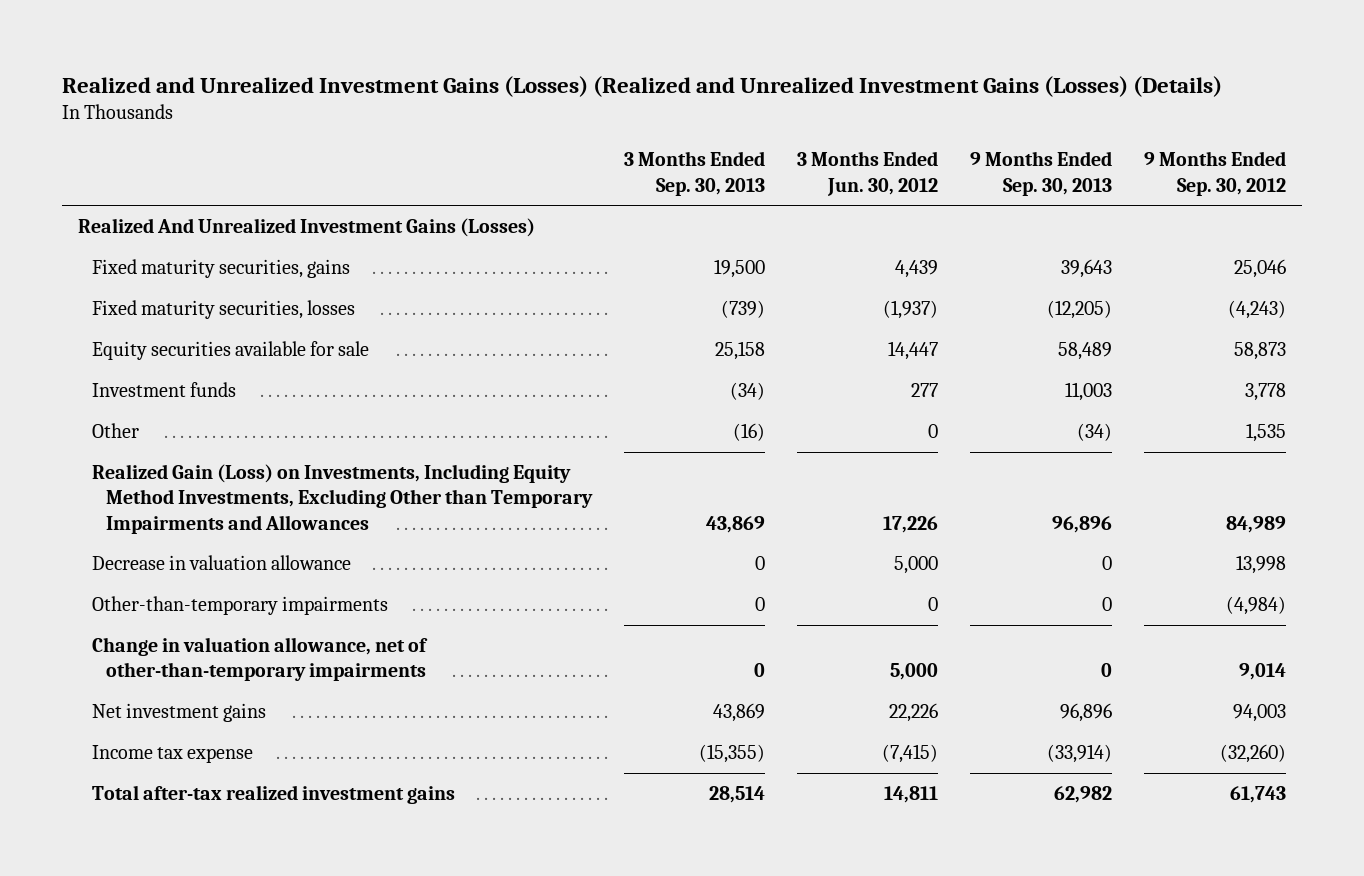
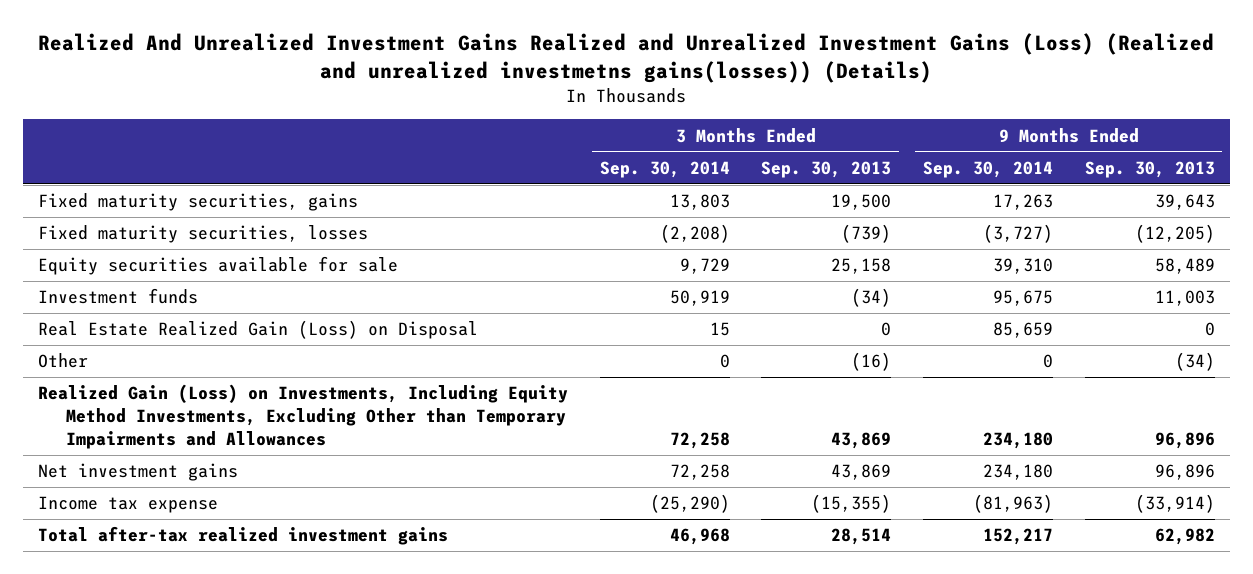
[61,75,1222,97] Realized and Unrealized Investment Gains (Losses) (Realized and Unrealized Investment Gains (Losses) (Details) -> [38,33,1215,83] Realized And Unrealized Investment Gains Realized and Unrealized Investment Gains (Loss) (Realized and unrealized investmetns gains(losses)) (Details)
[797,151,939,196] 3 Months Ended Jun. 30, 2012 -> none
[1144,151,1287,196] 9 Months Ended Sep. 30, 2012 -> none
none -> [599,160,730,178] Sep. 30, 2014
none -> [923,160,1054,178] Sep. 30, 2014
[77,217,535,237] Realized And Unrealized Investment Gains (Losses) -> none
none -> [38,320,479,340] Real Estate Realized Gain (Loss) on Disposal
[92,554,352,570] Decrease in valuation allowance -> none
[92,595,389,615] Other-than-temporary impairments -> none
[92,636,429,682] Change in valuation allowance, net of other-than-temporary impairments -> none

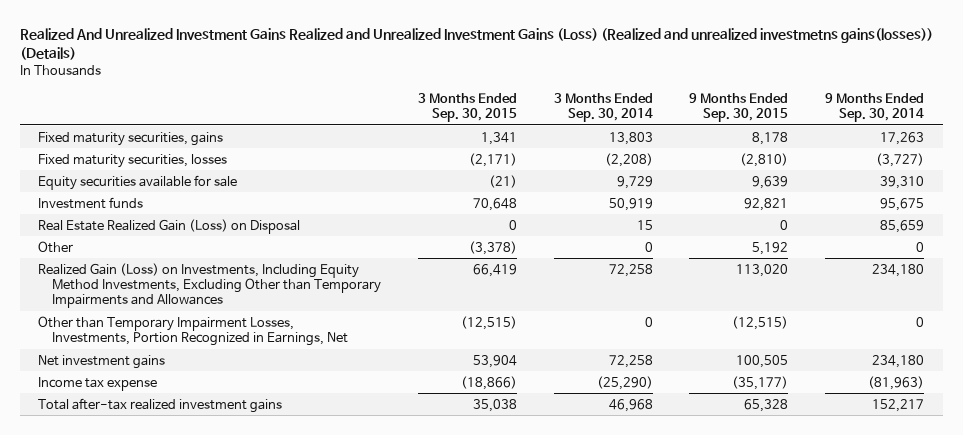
[761,160,892,178] Sep. 30, 2013 -> none
[1084,160,1215,178] Sep. 30, 2013 -> none
none -> [417,92,517,122] 3 Months Ended Sep. 30, 2015
none -> [689,92,789,122] 9 Months Ended Sep. 30, 2015
none -> [38,315,348,346] Other than Temporary Impairment Losses, Investments, Portion Recognized in Earnings, Net

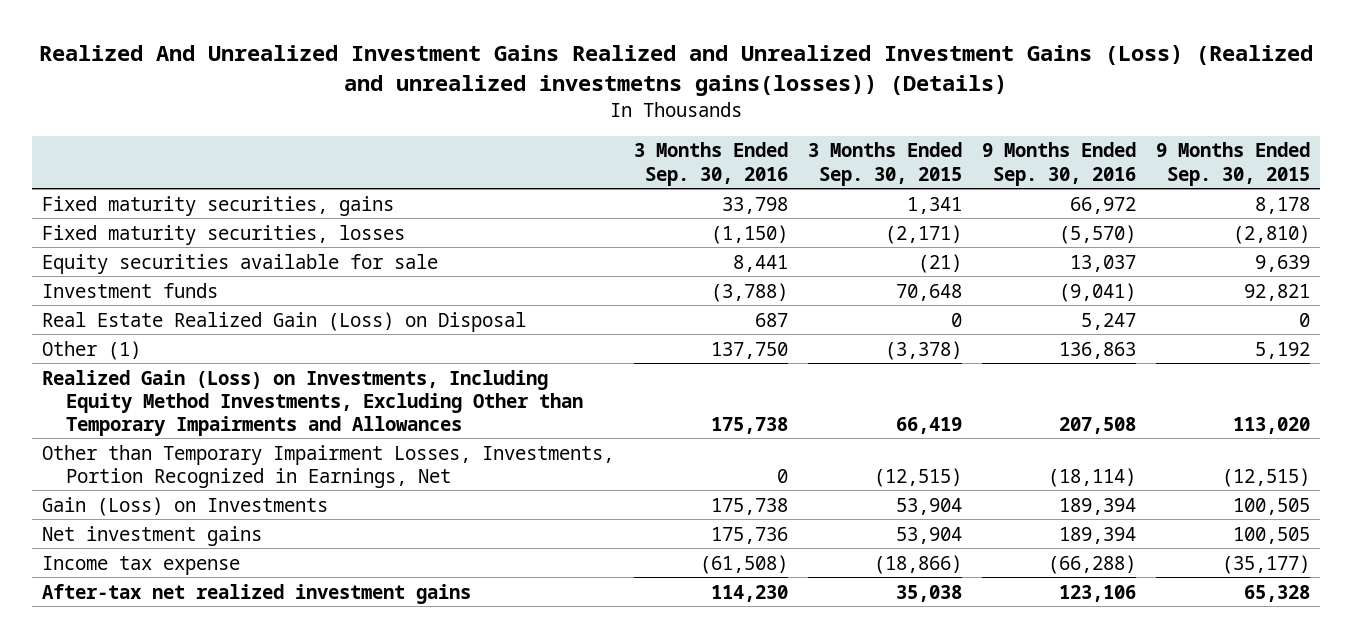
[553,92,653,122] 3 Months Ended Sep. 30, 2014 -> none
[825,92,925,122] 9 Months Ended Sep. 30, 2014 -> none
none -> [633,142,788,186] 3 Months Ended Sep. 30, 2016
none -> [981,142,1136,186] 9 Months Ended Sep. 30, 2016
[38,240,74,253] Other -> [41,340,141,360] Other (1)
none -> [41,496,328,516] Gain (Loss) on Investments
[38,397,283,413] Total after-tax realized investment gains -> [41,583,471,604] After-tax net realized investment gains

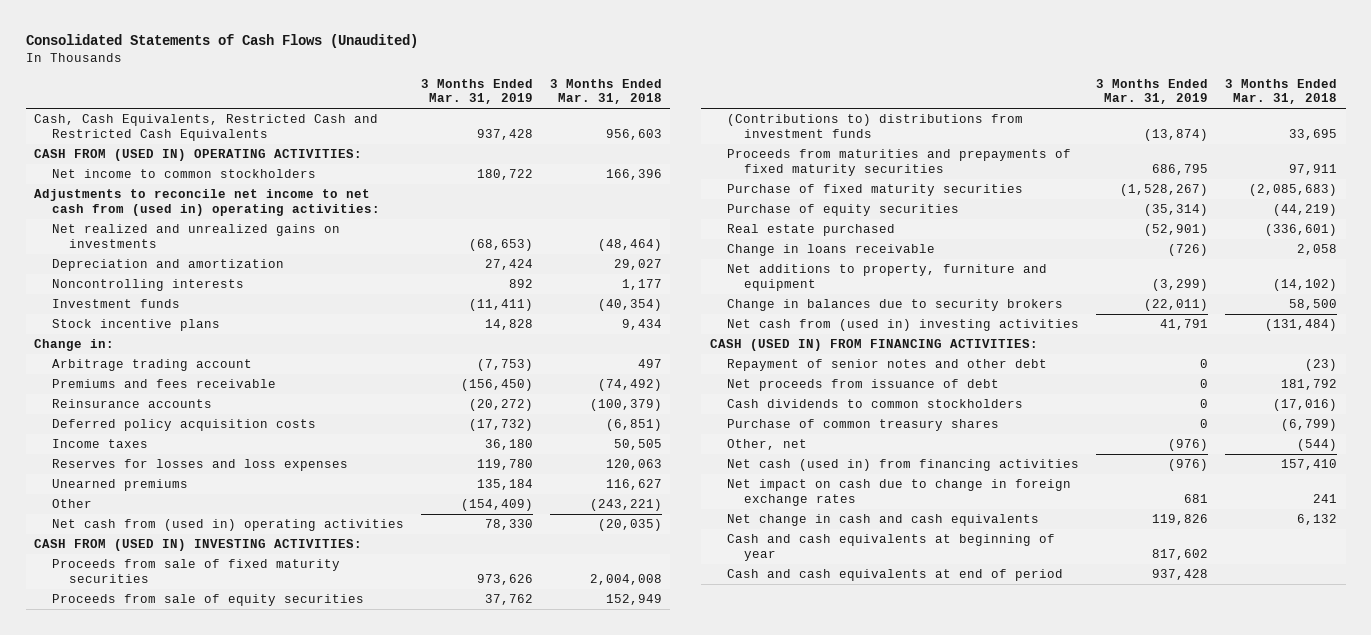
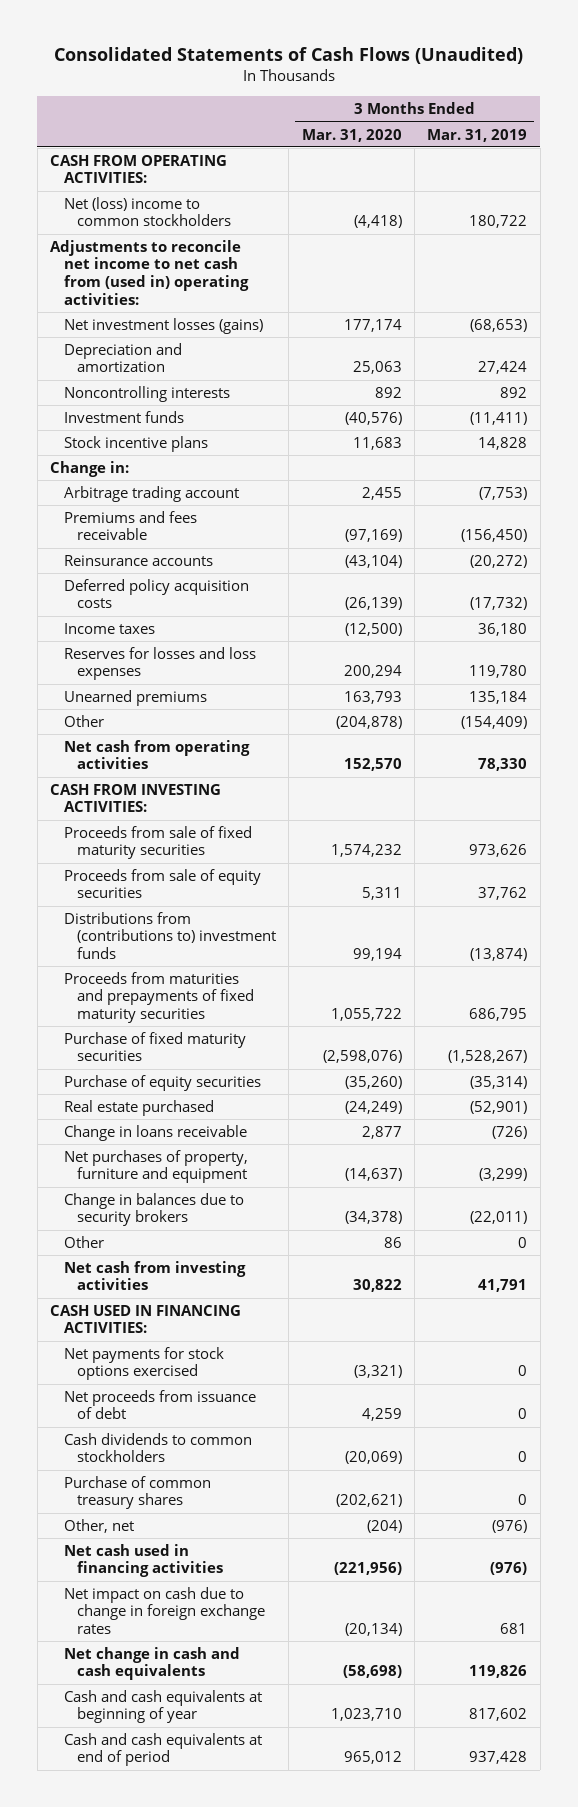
[549,78,662,105] 3 Months Ended Mar. 31, 2018 -> none
none -> [301,128,402,142] Mar. 31, 2020
[34,114,379,141] Cash, Cash Equivalents, Restricted Cash and Restricted Cash Equivalents -> none
[34,149,363,162] CASH FROM (USED IN) OPERATING ACTIVITIES: -> [50,154,228,184] CASH FROM OPERATING ACTIVITIES:
[51,169,316,179] Net income to common stockholders -> [63,196,231,227] Net (loss) income to common stockholders
[51,224,340,248] Net realized and unrealized gains on investments -> [63,317,263,334] Net investment losses (gains)
[51,519,404,532] Net cash from (used in) operating activities -> [63,739,250,770] Net cash from operating activities
[34,539,363,552] CASH FROM (USED IN) INVESTING ACTIVITIES: -> [50,783,222,813] CASH FROM INVESTING ACTIVITIES:
[726,114,1023,138] (Contributions to) distributions from investment funds -> [63,911,276,960] Distributions from (contributions to) investment funds
[726,264,1047,291] Net additions to property, furniture and equipment -> [63,1149,248,1184] Net purchases of property, furniture and equipment
[726,359,1047,372] Repayment of senior notes and other debt -> none
none -> [63,1235,104,1248] Other
[726,319,1079,332] Net cash from (used in) investing activities -> [63,1260,246,1291] Net cash from investing activities
[709,339,1038,352] CASH (USED IN) FROM FINANCING ACTIVITIES: -> [50,1304,242,1334] CASH USED IN FINANCING ACTIVITIES:
none -> [63,1346,224,1381] Net payments for stock options exercised
[726,459,1079,472] Net cash (used in) from financing activities -> [63,1543,223,1578] Net cash used in financing activities

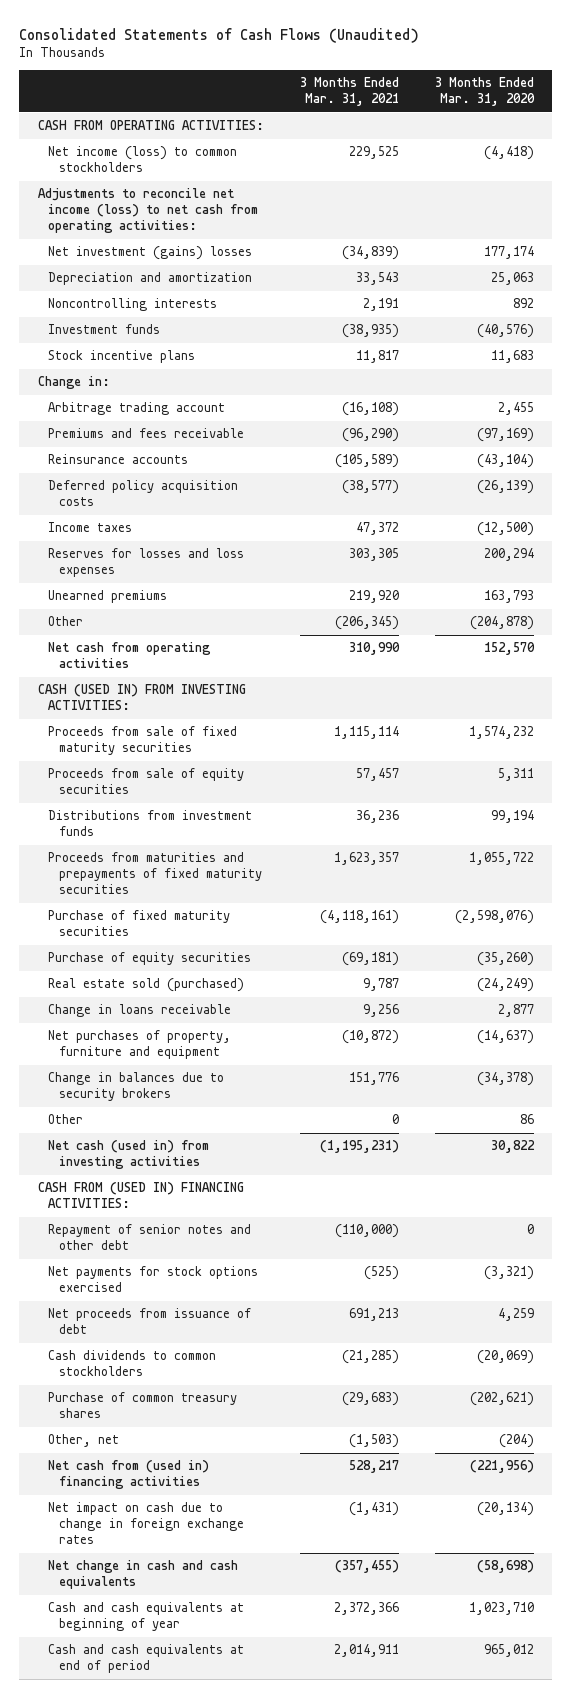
[427,128,528,142] Mar. 31, 2019 -> none
none -> [299,77,399,107] 3 Months Ended Mar. 31, 2021
[63,196,231,227] Net (loss) income to common stockholders -> [48,146,238,173] Net income (loss) to common stockholders
[50,239,249,305] Adjustments to reconcile net income to net cash from (used in) operating activities: -> [37,188,259,234] Adjustments to reconcile net income (loss) to net cash from operating activities:
[63,317,263,334] Net investment losses (gains) -> [48,246,253,261] Net investment (gains) losses
[50,783,222,813] CASH FROM INVESTING ACTIVITIES: -> [37,684,246,711] CASH (USED IN) FROM INVESTING ACTIVITIES:
[63,911,276,960] Distributions from (contributions to) investment funds -> [48,810,253,837] Distributions from investment funds
[63,1099,214,1116] Real estate purchased -> [48,978,245,993] Real estate sold (purchased)
[63,1260,246,1291] Net cash from investing activities -> [48,1140,210,1170] Net cash (used in) from investing activities
[50,1304,242,1334] CASH USED IN FINANCING ACTIVITIES: -> [37,1182,244,1209] CASH FROM (USED IN) FINANCING ACTIVITIES:
none -> [48,1224,252,1251] Repayment of senior notes and other debt
[63,1543,223,1578] Net cash used in financing activities -> [48,1460,210,1490] Net cash from (used in) financing activities

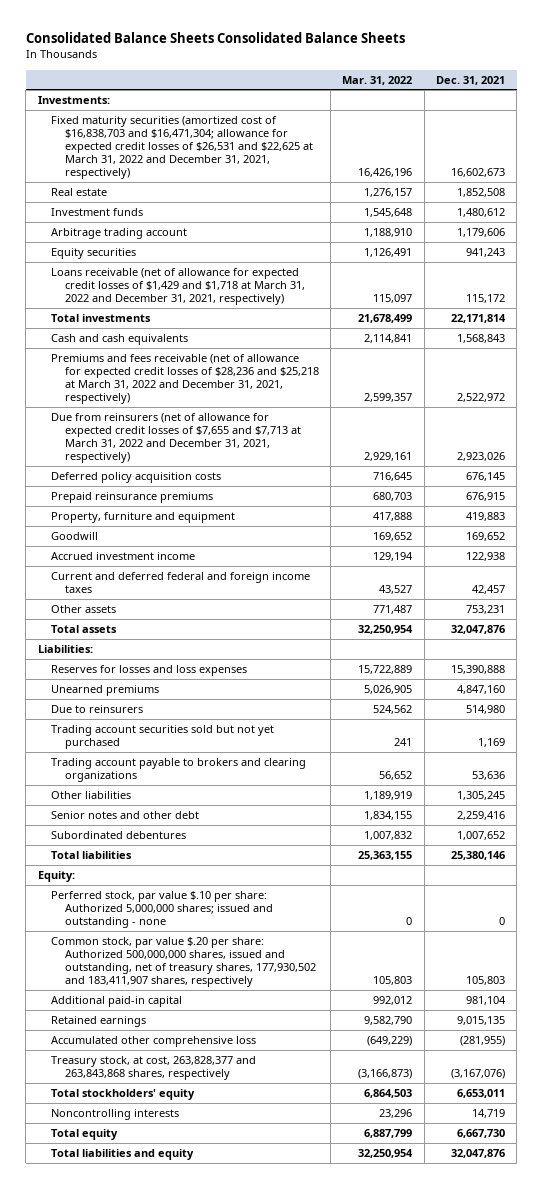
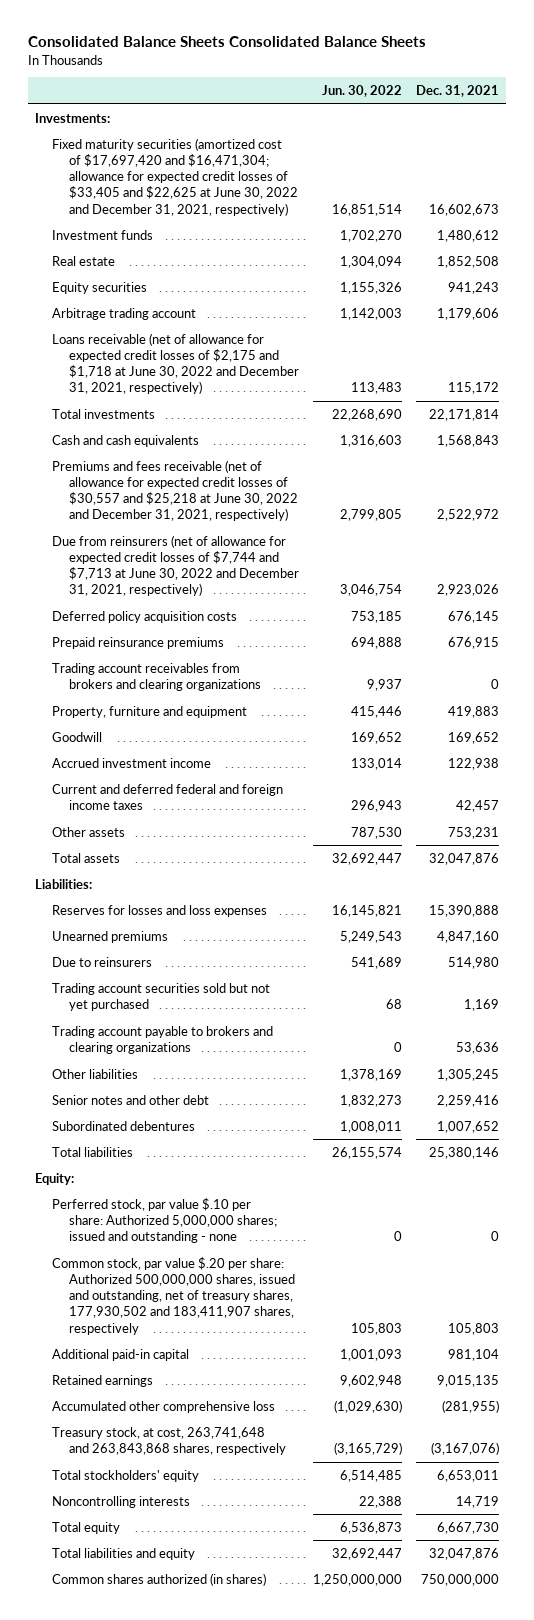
[342,75,413,85] Mar. 31, 2022 -> none
none -> [322,85,403,98] Jun. 30, 2022
[51,115,313,180] Fixed maturity securities (amortized cost of $16,838,703 and $16,471,304; allowance for expected credit losses of $26,531 and $22,625 at March 31, 2022 and December 31, 2021, respectively) -> [52,137,299,216] Fixed maturity securities (amortized cost of $17,697,420 and $16,471,304; allowance for expected credit losses of $33,405 and $22,625 at June 30, 2022 and December 31, 2021, respectively)
[51,187,108,196] Real estate -> [52,255,116,266] Real estate
[51,227,188,239] Arbitrage trading account -> [52,307,197,320] Arbitrage trading account
[51,267,305,306] Loans receivable (net of allowance for expected credit losses of $1,429 and $1,718 at March 31, 2022 and December 31, 2021, respectively) -> [52,332,300,395] Loans receivable (net of allowance for expected credit losses of $2,175 and $1,718 at June 30, 2022 and December 31, 2021, respectively)
[51,353,319,405] Premiums and fees receivable (net of allowance for expected credit losses of $28,236 and $25,218 at March 31, 2022 and December 31, 2021, respectively) -> [52,459,299,522] Premiums and fees receivable (net of allowance for expected credit losses of $30,557 and $25,218 at June 30, 2022 and December 31, 2021, respectively)
[51,412,301,464] Due from reinsurers (net of allowance for expected credit losses of $7,655 and $7,713 at March 31, 2022 and December 31, 2021, respectively) -> [52,534,300,597] Due from reinsurers (net of allowance for expected credit losses of $7,744 and $7,713 at June 30, 2022 and December 31, 2021, respectively)
none -> [52,662,262,691] Trading account receivables from brokers and clearing organizations
[51,1055,257,1081] Treasury stock, at cost, 263,828,377 and 263,843,868 shares, respectively -> [52,1426,287,1455] Treasury stock, at cost, 263,741,648 and 263,843,868 shares, respectively
none -> [52,1572,267,1586] Common shares authorized (in shares)

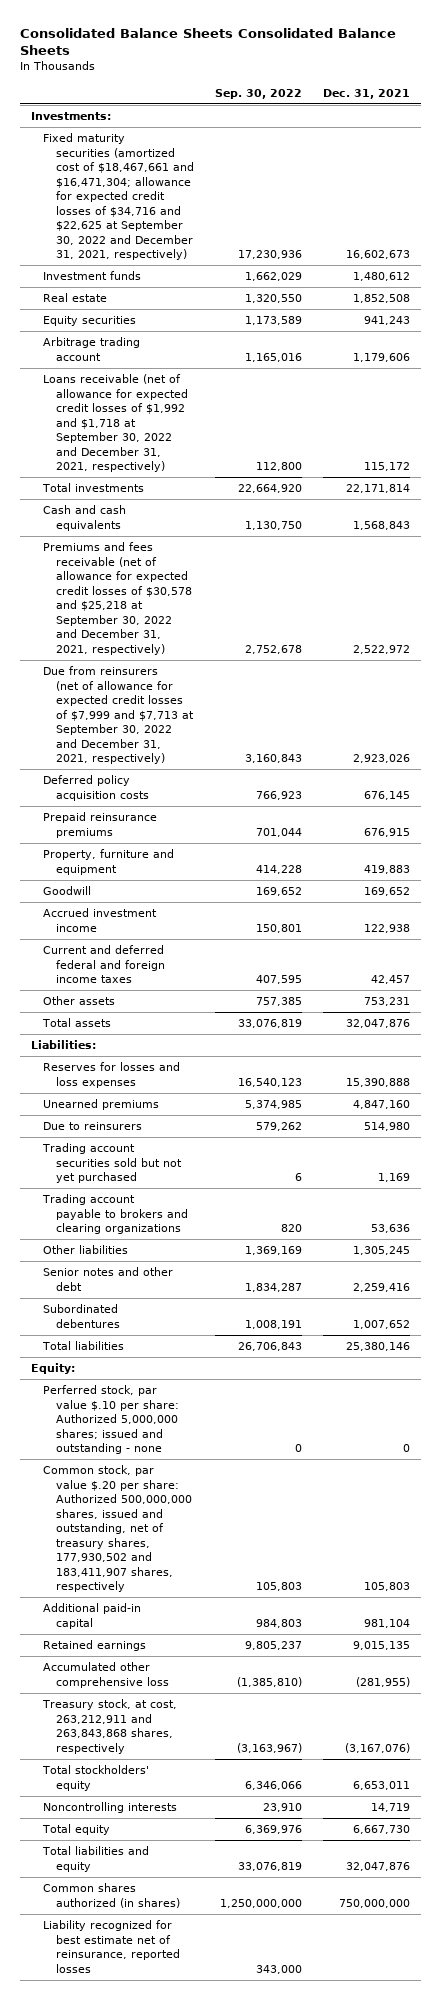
[322,85,403,98] Jun. 30, 2022 -> none
none -> [215,88,303,99] Sep. 30, 2022
[52,137,299,216] Fixed maturity securities (amortized cost of $17,697,420 and $16,471,304; allowance for expected credit losses of $33,405 and $22,625 at June 30, 2022 and December 31, 2021, respectively) -> [43,133,194,260] Fixed maturity securities (amortized cost of $18,467,661 and $16,471,304; allowance for expected credit losses of $34,716 and $22,625 at September 30, 2022 and December 31, 2021, respectively)
[52,332,300,395] Loans receivable (net of allowance for expected credit losses of $2,175 and $1,718 at June 30, 2022 and December 31, 2021, respectively) -> [43,374,188,473] Loans receivable (net of allowance for expected credit losses of $1,992 and $1,718 at September 30, 2022 and December 31, 2021, respectively)
[52,459,299,522] Premiums and fees receivable (net of allowance for expected credit losses of $30,557 and $25,218 at June 30, 2022 and December 31, 2021, respectively) -> [43,542,192,655] Premiums and fees receivable (net of allowance for expected credit losses of $30,578 and $25,218 at September 30, 2022 and December 31, 2021, respectively)
[52,534,300,597] Due from reinsurers (net of allowance for expected credit losses of $7,744 and $7,713 at June 30, 2022 and December 31, 2021, respectively) -> [43,666,194,765] Due from reinsurers (net of allowance for expected credit losses of $7,999 and $7,713 at September 30, 2022 and December 31, 2021, respectively)
[52,662,262,691] Trading account receivables from brokers and clearing organizations -> none
[52,1426,287,1455] Treasury stock, at cost, 263,741,648 and 263,843,868 shares, respectively -> [42,1699,178,1754] Treasury stock, at cost, 263,212,911 and 263,843,868 shares, respectively
none -> [43,1920,180,1973] Liability recognized for best estimate net of reinsurance, reported losses

